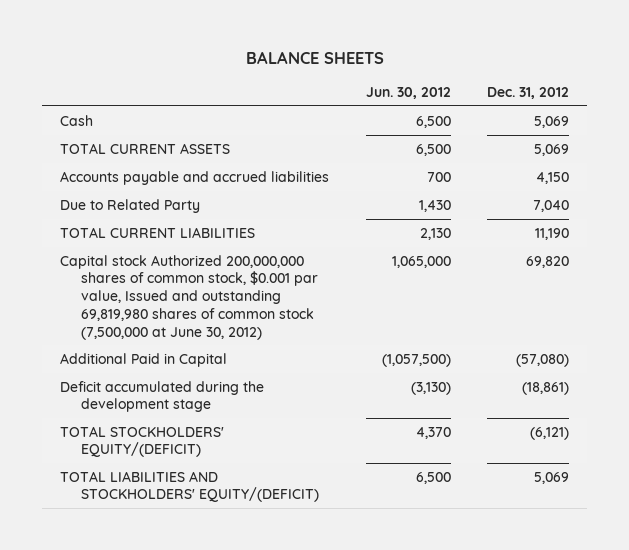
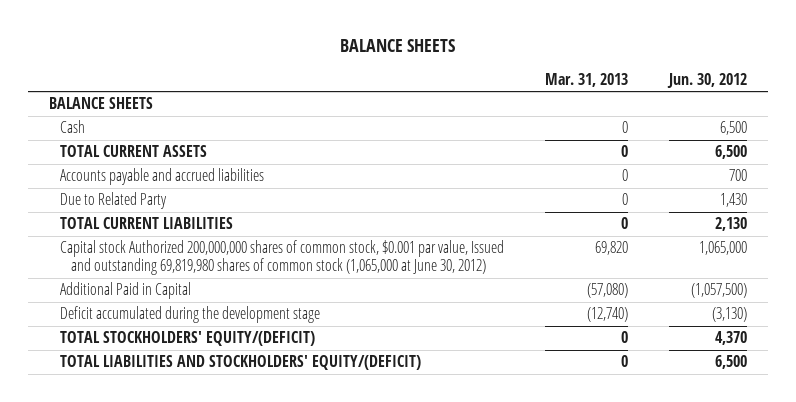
[486,87,569,100] Dec. 31, 2012 -> none
none -> [545,72,629,87] Mar. 31, 2013
none -> [48,97,153,110] BALANCE SHEETS
[60,254,319,340] Capital stock Authorized 200,000,000 shares of common stock, $0.001 par value, Issued and outstanding 69,819,980 shares of common stock (7,500,000 at June 30, 2012) -> [60,240,505,276] Capital stock Authorized 200,000,000 shares of common stock, $0.001 par value, Issued and outstanding 69,819,980 shares of common stock (1,065,000 at June 30, 2012)

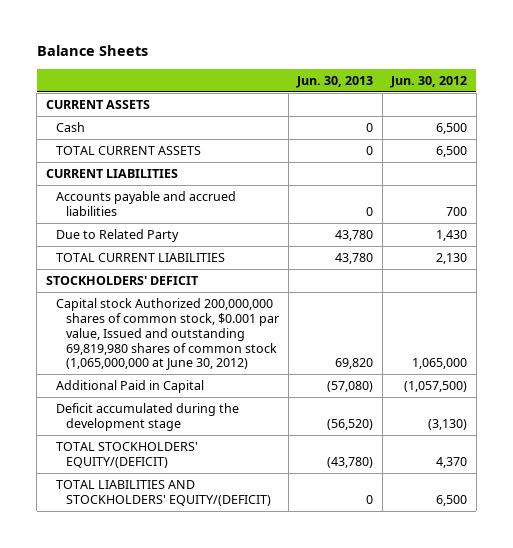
[340,39,456,53] BALANCE SHEETS -> [36,45,148,57] Balance Sheets
[545,72,629,87] Mar. 31, 2013 -> none
none -> [296,75,374,88] Jun. 30, 2013
[48,97,153,110] BALANCE SHEETS -> none
none -> [45,99,150,109] CURRENT ASSETS
none -> [45,168,178,178] CURRENT LIABILITIES
none -> [45,275,198,285] STOCKHOLDERS' DEFICIT
[60,240,505,276] Capital stock Authorized 200,000,000 shares of common stock, $0.001 par value, Issued and outstanding 69,819,980 shares of common stock (1,065,000 at June 30, 2012) -> [55,297,280,371] Capital stock Authorized 200,000,000 shares of common stock, $0.001 par value, Issued and outstanding 69,819,980 shares of common stock (1,065,000,000 at June 30, 2012)

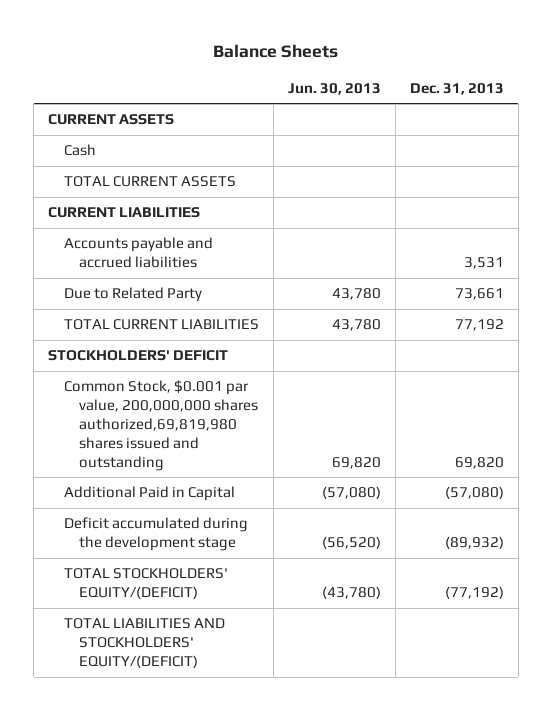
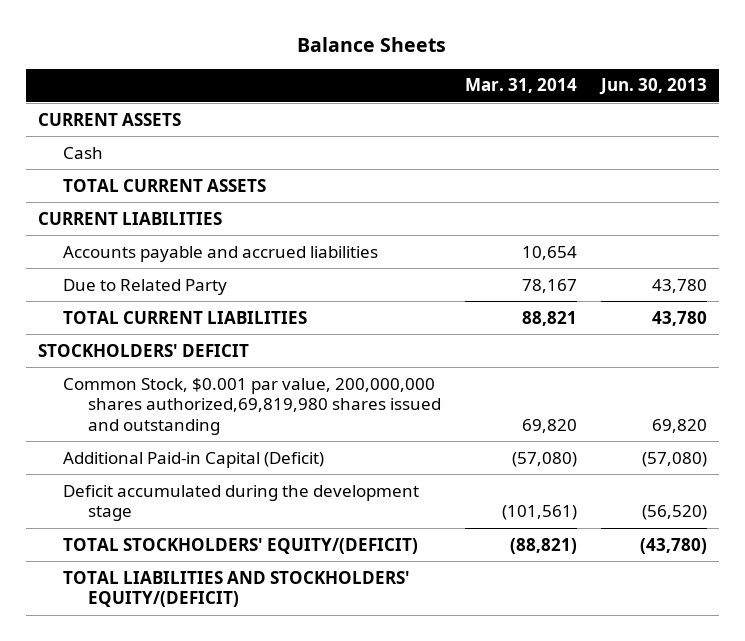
[409,82,504,95] Dec. 31, 2013 -> none
none -> [464,78,577,94] Mar. 31, 2014
[63,486,235,502] Additional Paid in Capital -> [62,451,324,468] Additional Paid-in Capital (Deficit)

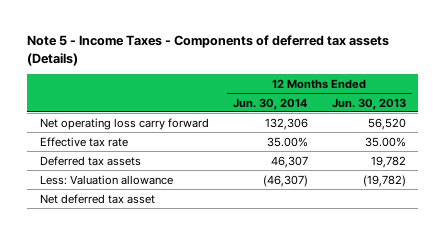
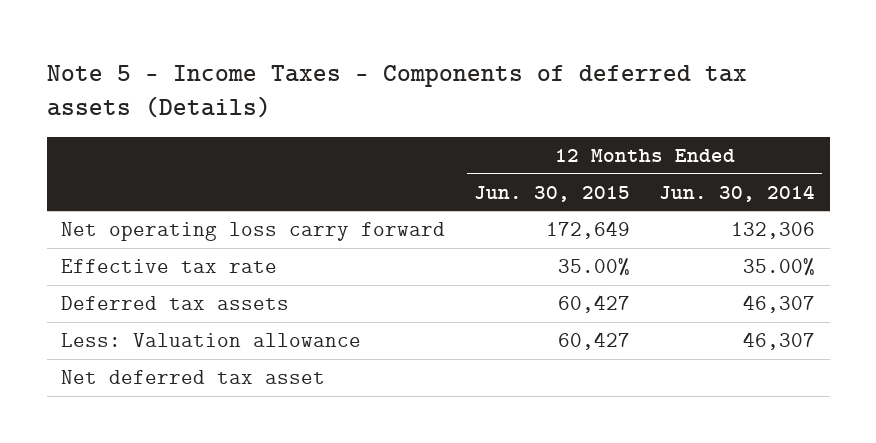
[332,97,407,110] Jun. 30, 2013 -> none
none -> [474,185,631,202] Jun. 30, 2015
[262,174,308,187] (46,307) -> [743,332,816,351] 46,307

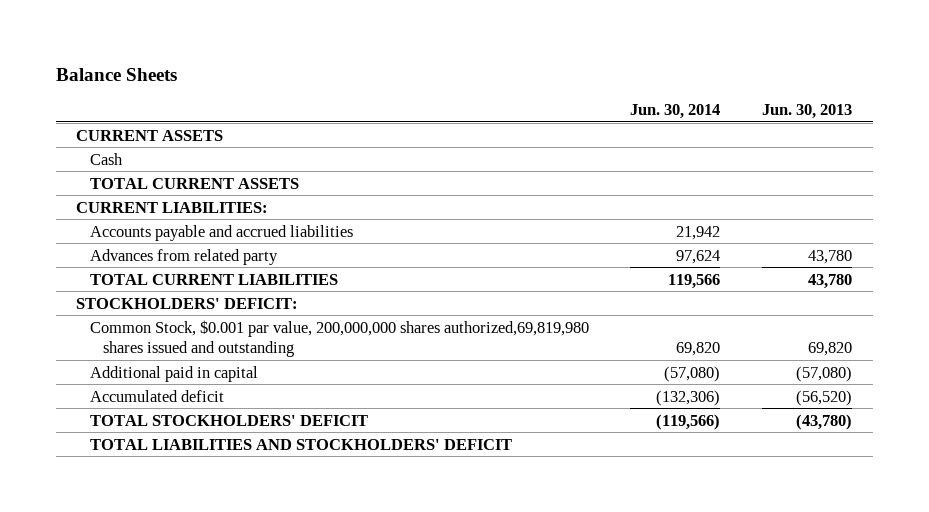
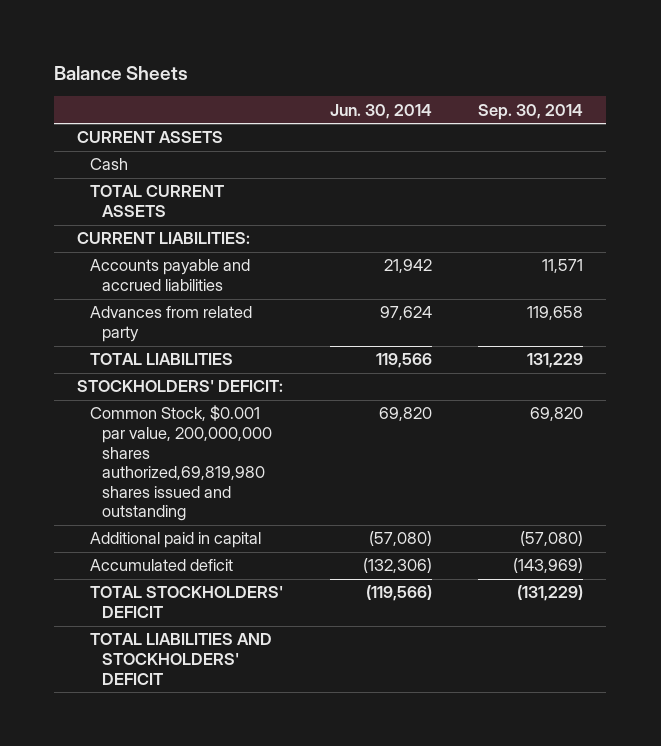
[762,104,853,120] Jun. 30, 2013 -> none
none -> [478,103,584,120] Sep. 30, 2014
[89,273,338,285] TOTAL CURRENT LIABILITIES -> [89,353,233,366] TOTAL LIABILITIES

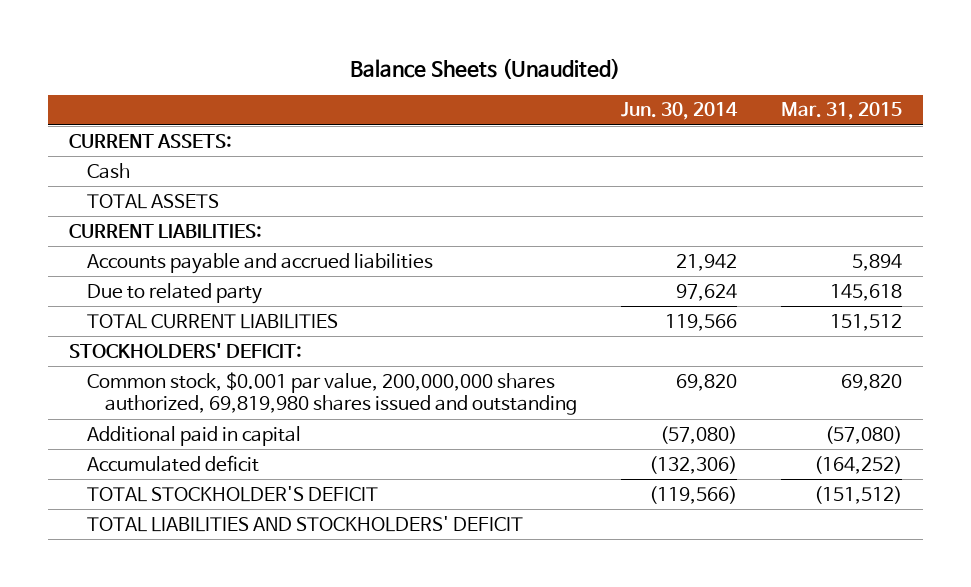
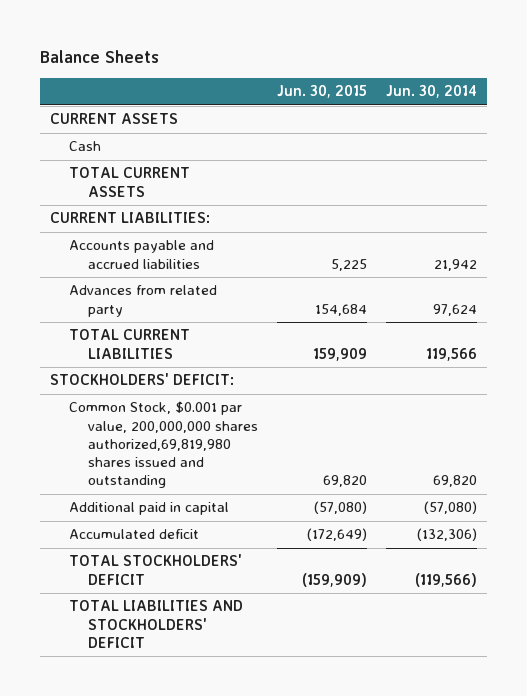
[350,58,621,80] Balance Sheets (Unaudited) -> [39,50,159,64] Balance Sheets
[780,102,902,121] Mar. 31, 2015 -> none
none -> [276,85,367,99] Jun. 30, 2015
[69,133,233,148] CURRENT ASSETS: -> [49,113,178,125] CURRENT ASSETS
[87,193,220,209] TOTAL ASSETS -> [68,167,190,197] TOTAL CURRENT ASSETS
[87,282,263,304] Due to related party -> [68,285,217,317] Advances from related party
[87,371,578,416] Common stock, $0.001 par value, 200,000,000 shares authorized, 69,819,980 shares issued and outstanding -> [68,401,258,489] Common Stock, $0.001 par value, 200,000,000 shares authorized,69,819,980 shares issued and outstanding
[87,485,379,502] TOTAL STOCKHOLDER'S DEFICIT -> [68,554,242,585] TOTAL STOCKHOLDERS' DEFICIT

